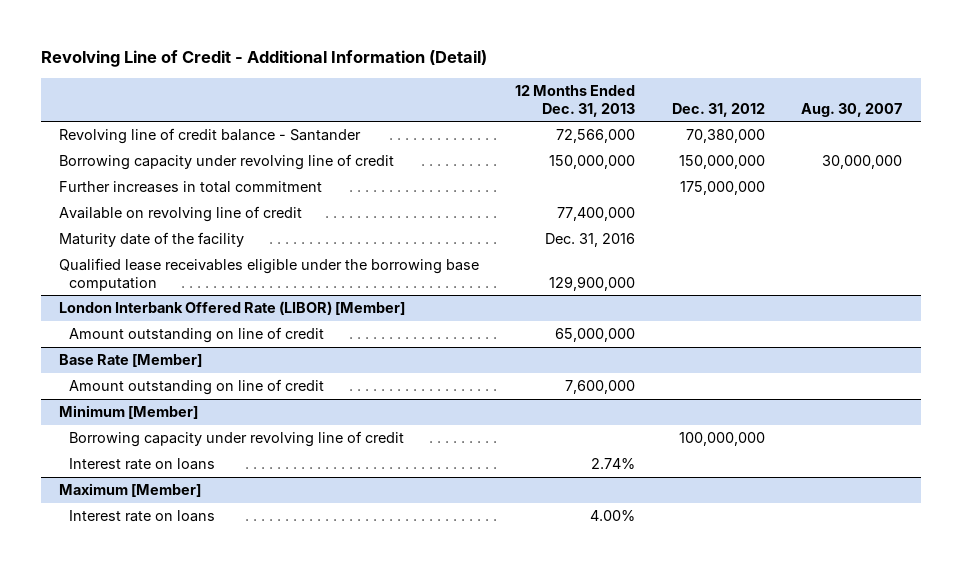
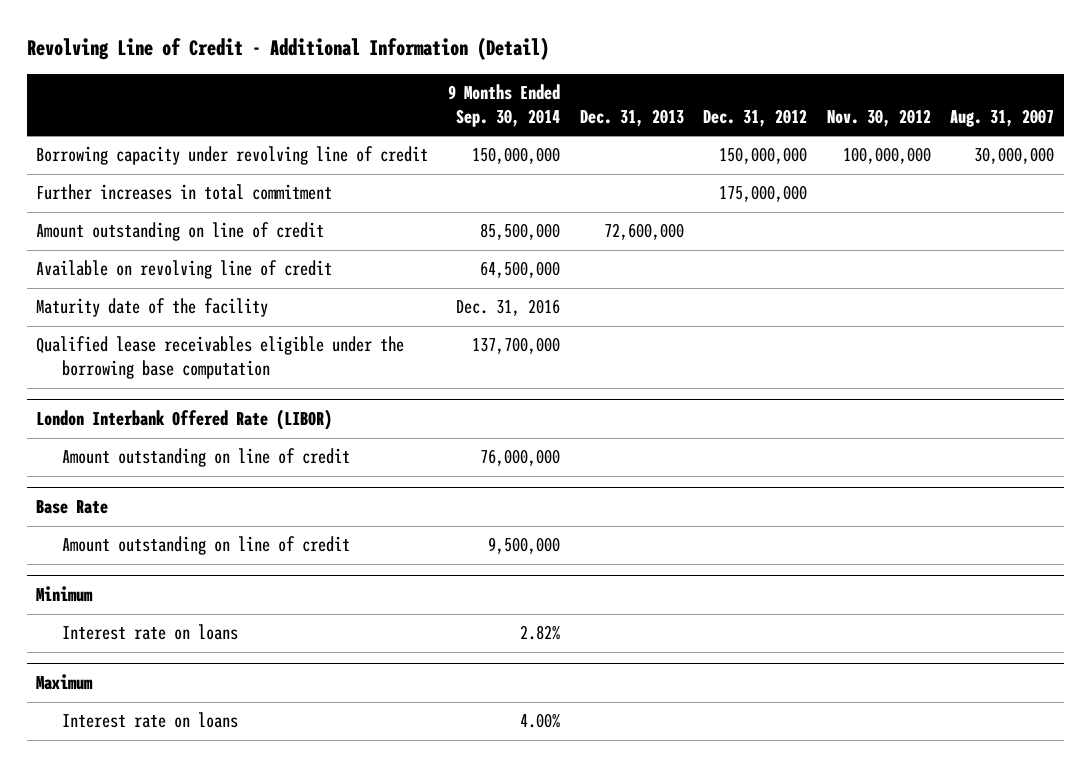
[515,85,636,117] 12 Months Ended Dec. 31, 2013 -> none
[801,102,903,117] Aug. 30, 2007 -> none
none -> [448,83,561,127] 9 Months Ended Sep. 30, 2014
none -> [579,108,684,127] Dec. 31, 2013
none -> [826,108,931,127] Nov. 30, 2012
none -> [950,108,1055,127] Aug. 31, 2007
[59,128,362,145] Revolving line of credit balance - Santander -> none
none -> [36,222,325,242] Amount outstanding on line of credit
[59,301,406,316] London Interbank Offered Rate (LIBOR) [Member] -> [36,409,333,431] London Interbank Offered Rate (LIBOR)
[59,354,203,368] Base Rate [Member] -> [36,500,109,515] Base Rate
[69,431,405,448] Borrowing capacity under revolving line of credit -> none
[59,405,199,420] Minimum [Member] -> [36,586,94,603] Minimum
[59,483,202,498] Maximum [Member] -> [36,674,94,691] Maximum

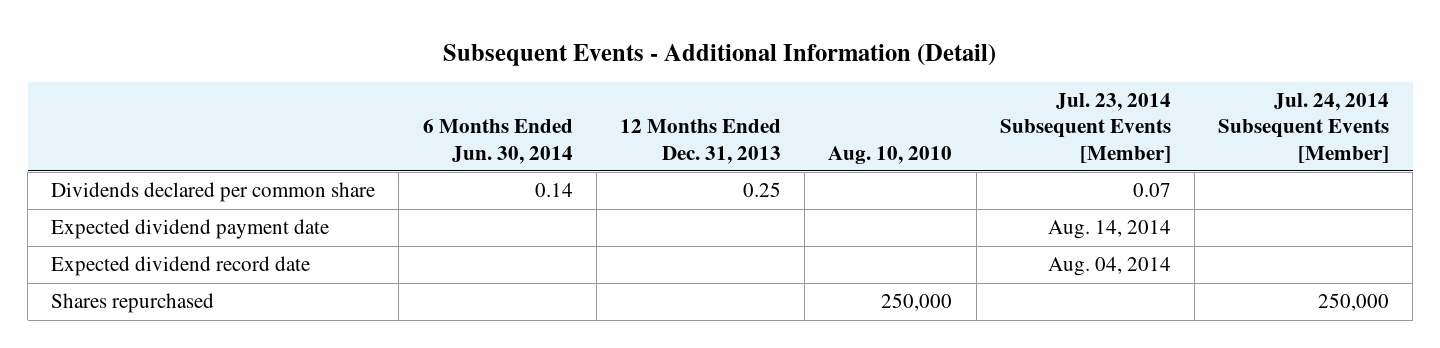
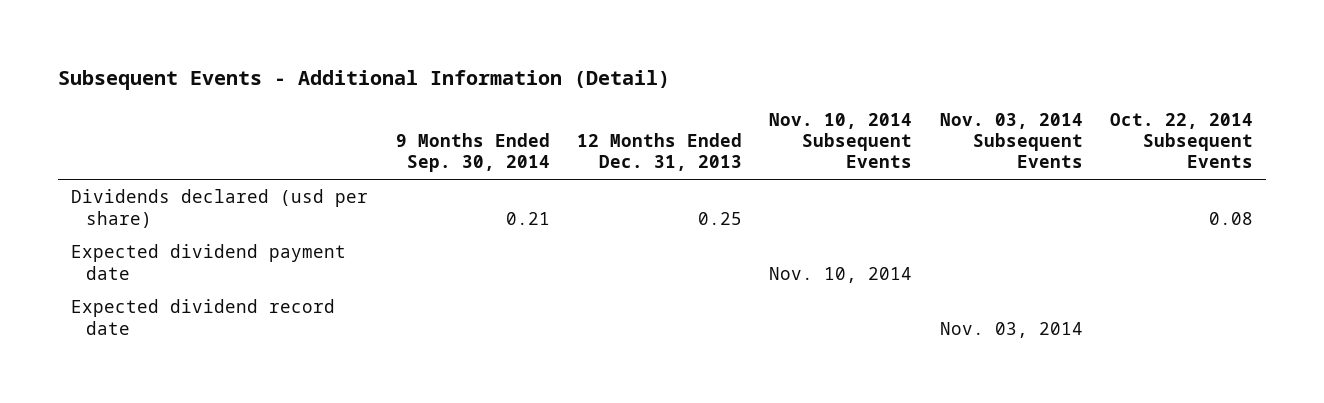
[422,119,573,164] 6 Months Ended Jun. 30, 2014 -> none
[828,145,953,164] Aug. 10, 2010 -> none
[999,92,1171,163] Jul. 23, 2014 Subsequent Events [Member] -> none
[1218,92,1390,163] Jul. 24, 2014 Subsequent Events [Member] -> none
none -> [395,133,550,173] 9 Months Ended Sep. 30, 2014
none -> [769,113,913,169] Nov. 10, 2014 Subsequent Events
none -> [939,113,1083,169] Nov. 03, 2014 Subsequent Events
none -> [1109,113,1253,169] Oct. 22, 2014 Subsequent Events
[51,182,376,203] Dividends declared per common share -> [71,189,369,228] Dividends declared (usd per share)
[51,293,215,314] Shares repurchased -> none

